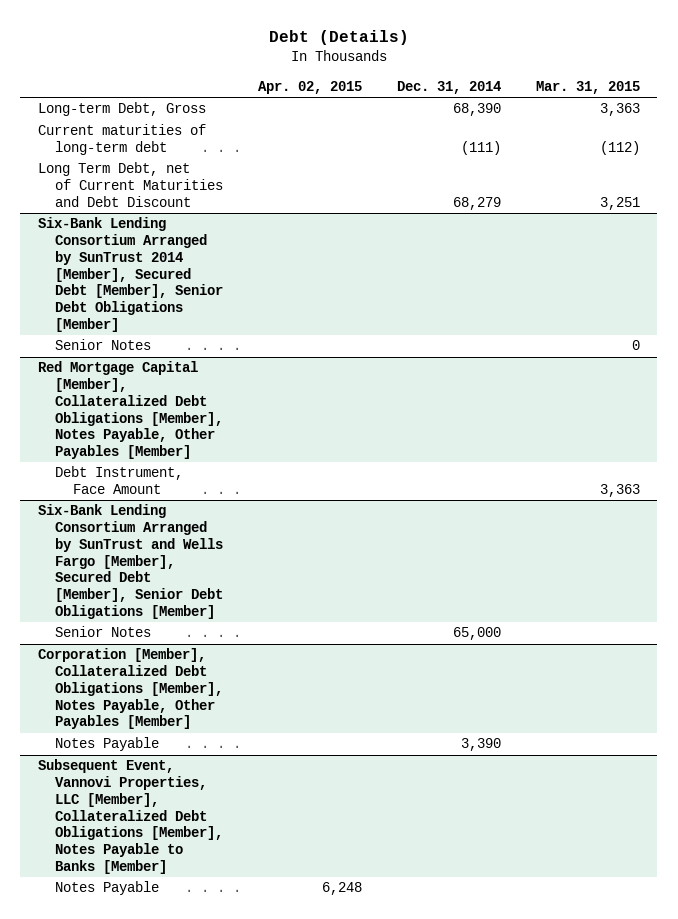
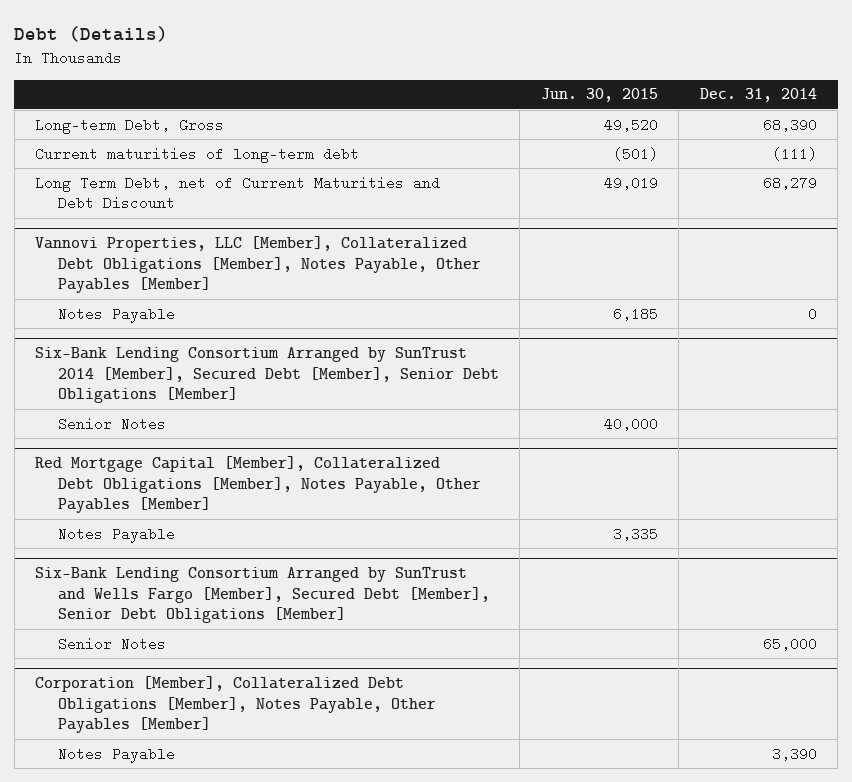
[258,80,363,94] Apr. 02, 2015 -> none
[535,80,640,94] Mar. 31, 2015 -> none
none -> [540,88,658,103] Jun. 30, 2015
none -> [35,236,482,294] Vannovi Properties, LLC [Member], Collateralized Debt Obligations [Member], Notes Payable, Other Payables [Member]
none -> [58,306,176,323] Notes Payable
[55,466,184,495] Debt Instrument, Face Amount -> none
none -> [58,526,176,543] Notes Payable
[37,759,224,874] Subsequent Event, Vannovi Properties, LLC [Member], Collateralized Debt Obligations [Member], Notes Payable to Banks [Member] -> none
[55,881,160,896] Notes Payable -> none

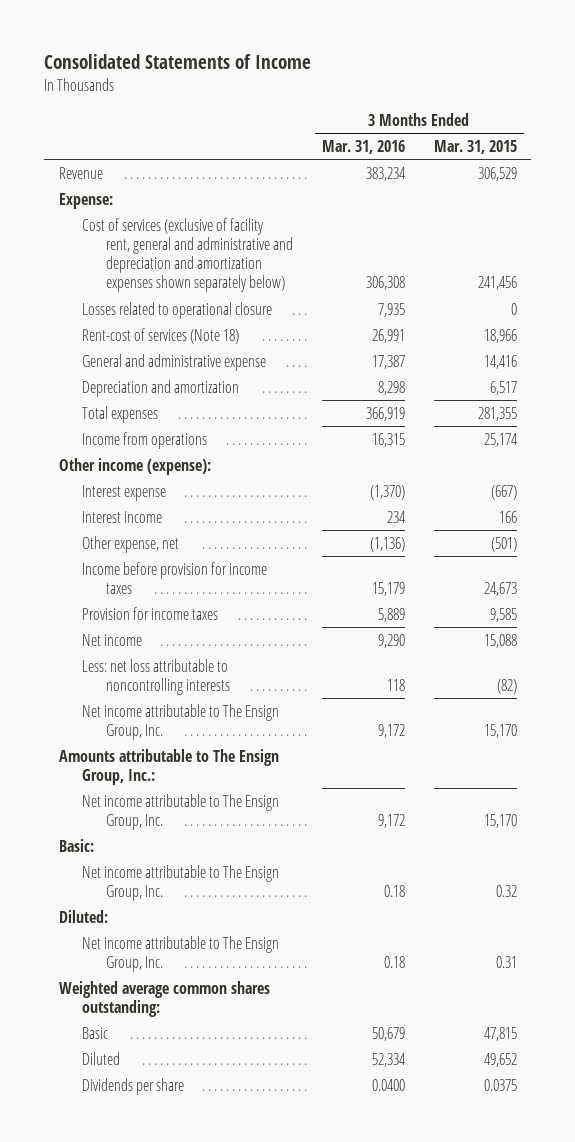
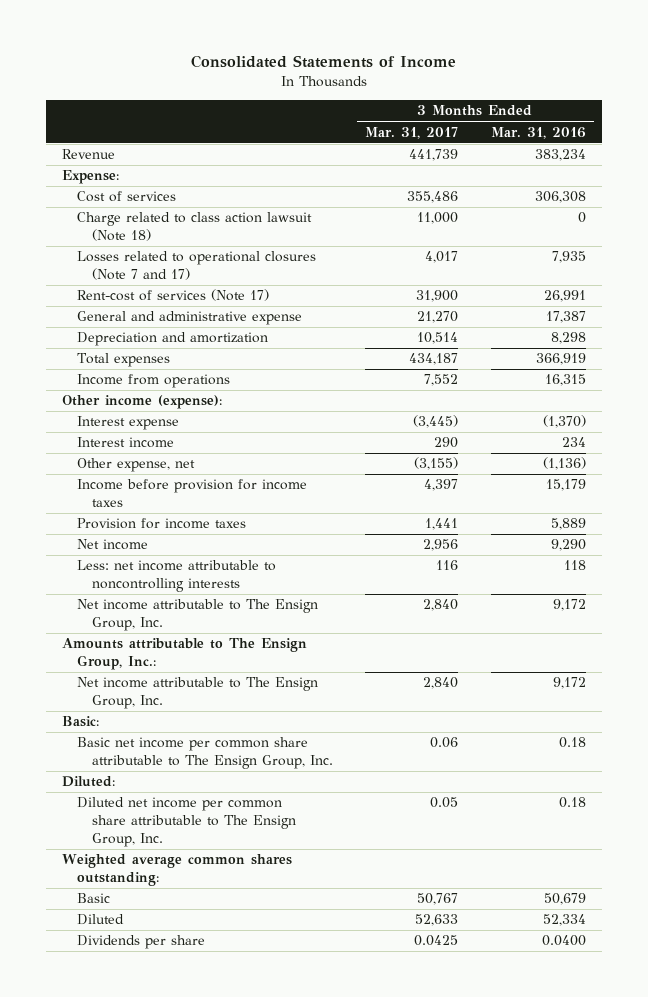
[433,139,517,154] Mar. 31, 2015 -> none
none -> [365,126,459,139] Mar. 31, 2017
[82,217,293,293] Cost of services (exclusive of facility rent, general and administrative and depreciation and amortization expenses shown separately below) -> [76,191,176,203] Cost of services
none -> [76,212,312,242] Charge related to class action lawsuit (Note 18)
[82,301,273,319] Losses related to operational closure -> [76,251,316,281] Losses related to operational closures (Note 7 and 17)
[82,327,240,344] Rent-cost of services (Note 18) -> [76,289,269,302] Rent-cost of services (Note 17)
[82,658,230,695] Less: net loss attributable to noncontrolling interests -> [76,560,276,593] Less: net income attributable to noncontrolling interests
[82,864,280,901] Net income attributable to The Ensign Group, Inc. -> [76,737,333,770] Basic net income per common share attributable to The Ensign Group, Inc.
[82,935,280,972] Net income attributable to The Ensign Group, Inc. -> [76,797,296,848] Diluted net income per common share attributable to The Ensign Group, Inc.

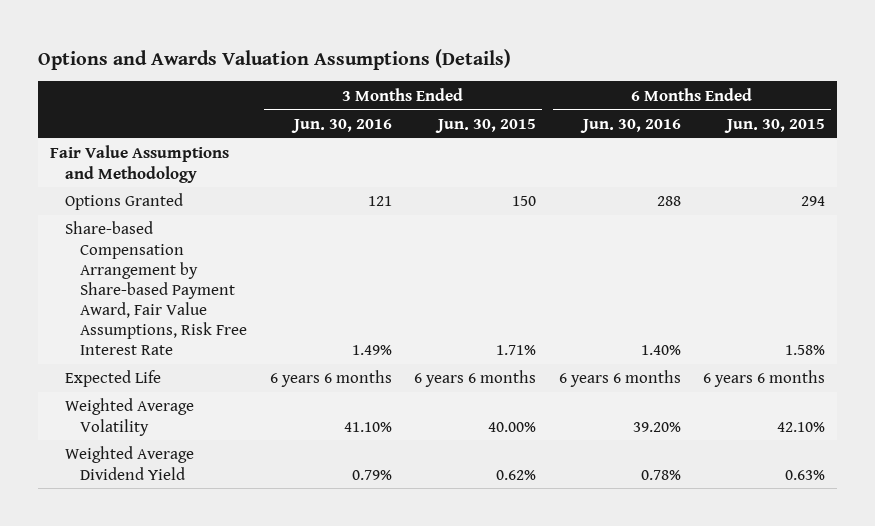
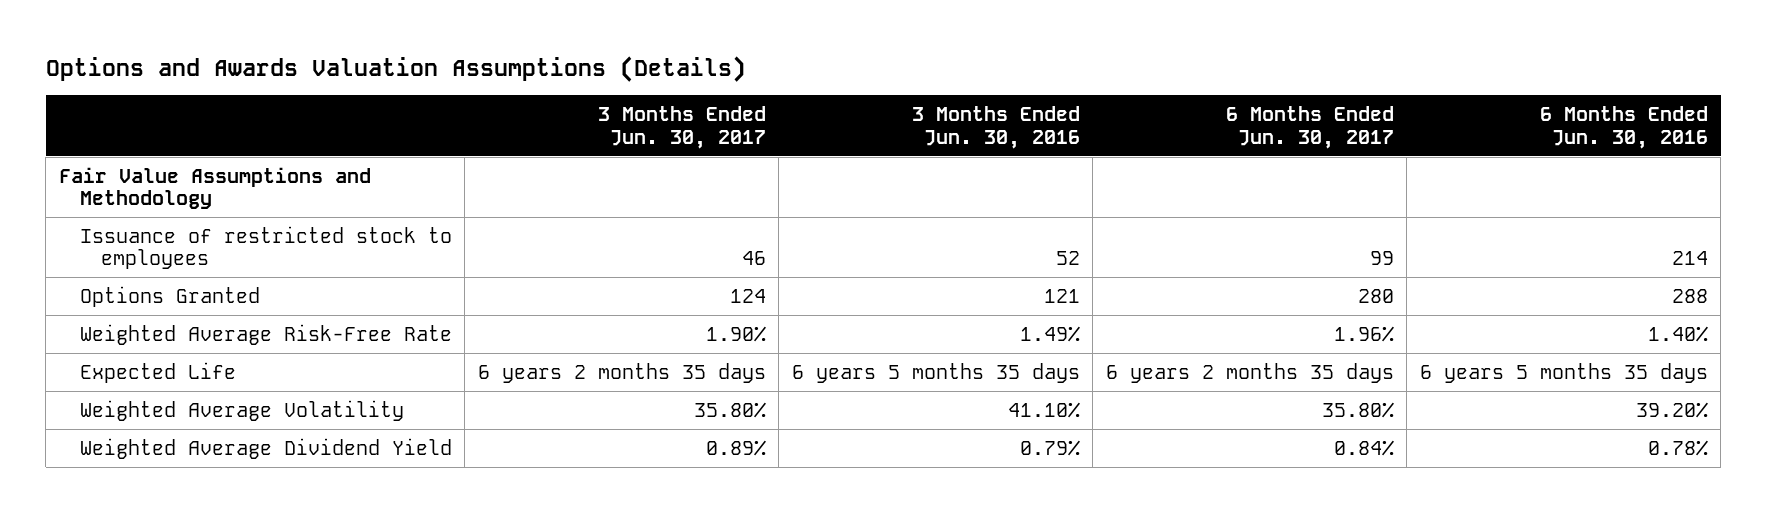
[435,118,537,133] Jun. 30, 2015 -> none
[724,118,826,133] Jun. 30, 2015 -> none
none -> [597,106,766,149] 3 Months Ended Jun. 30, 2017
none -> [1225,106,1394,149] 6 Months Ended Jun. 30, 2017
none -> [80,225,453,270] Issuance of restricted stock to employees
[64,221,248,356] Share-based Compensation Arrangement by Share-based Payment Award, Fair Value Assumptions, Risk Free Interest Rate -> [80,323,453,345] Weighted Average Risk-Free Rate
[269,370,392,388] 6 years 6 months -> [791,362,1080,383] 6 years 5 months 35 days
[558,370,681,388] 6 years 6 months -> [1419,362,1708,383] 6 years 5 months 35 days

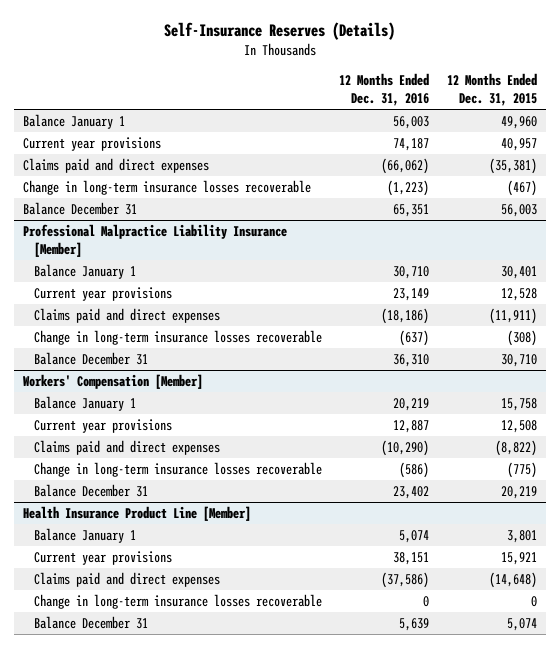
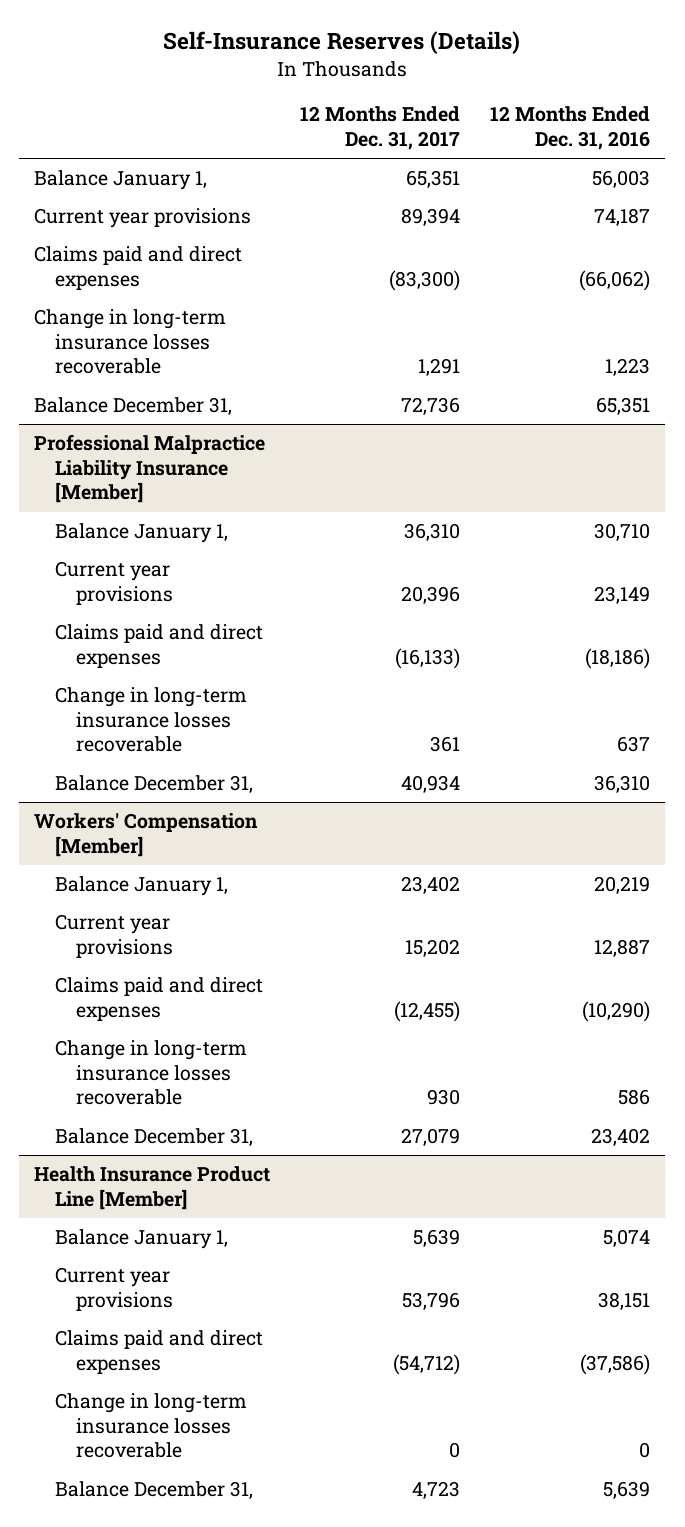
[447,73,538,107] 12 Months Ended Dec. 31, 2015 -> none
none -> [300,106,461,150] 12 Months Ended Dec. 31, 2017
[22,114,125,130] Balance January 1 -> [34,170,208,191] Balance January 1,
[387,180,430,197] (1,223) -> [605,358,651,377] 1,223
[22,202,137,216] Balance December 31 -> [34,397,233,416] Balance December 31,
[33,264,136,280] Balance January 1 -> [55,523,229,544] Balance January 1,
[399,330,430,347] (637) -> [617,736,651,753] 637
[33,352,148,366] Balance December 31 -> [55,775,254,794] Balance December 31,
[33,396,136,412] Balance January 1 -> [55,876,229,897] Balance January 1,
[399,462,430,479] (586) -> [618,1089,651,1106] 586
[33,484,148,498] Balance December 31 -> [55,1128,254,1147] Balance December 31,
[33,528,136,544] Balance January 1 -> [55,1229,229,1250] Balance January 1,
[33,616,148,630] Balance December 31 -> [55,1481,254,1500] Balance December 31,

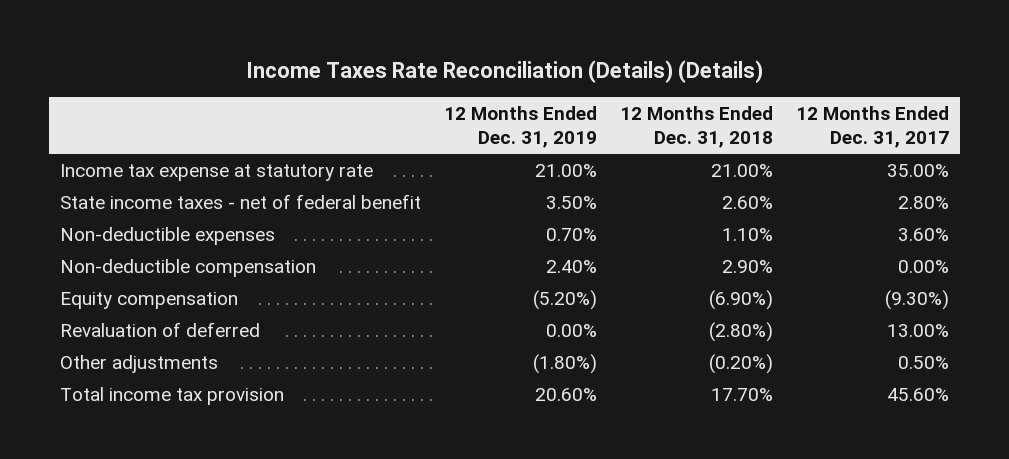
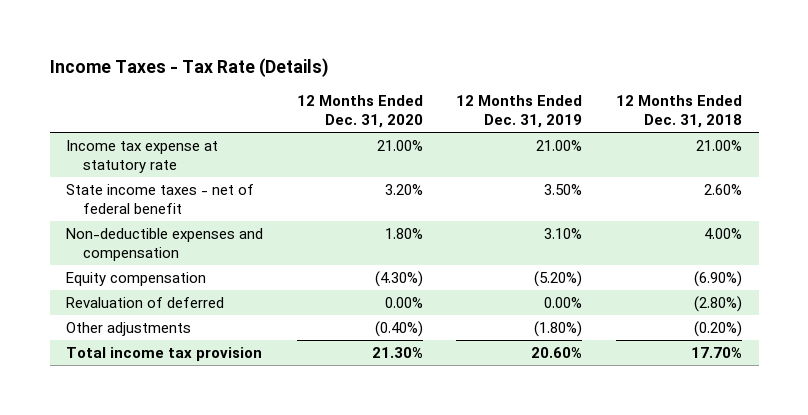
[245,60,763,84] Income Taxes Rate Reconciliation (Details) (Details) -> [49,58,329,78] Income Taxes - Tax Rate (Details)
[795,105,949,148] 12 Months Ended Dec. 31, 2017 -> none
none -> [296,95,423,128] 12 Months Ended Dec. 31, 2020
[60,258,317,277] Non-deductible compensation -> none
[60,226,276,245] Non-deductible expenses -> [66,227,264,261] Non-deductible expenses and compensation
[546,227,598,241] 0.70% -> [544,227,583,239] 3.10%
[721,227,773,241] 1.10% -> [703,227,742,239] 4.00%

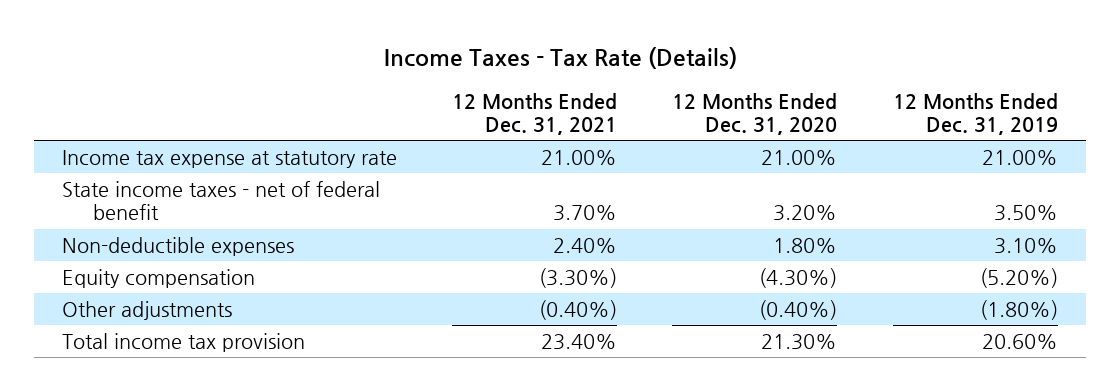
[615,95,742,128] 12 Months Ended Dec. 31, 2018 -> none
none -> [452,92,618,136] 12 Months Ended Dec. 31, 2021
[66,227,264,261] Non-deductible expenses and compensation -> [61,237,294,257] Non-deductible expenses
[66,296,225,308] Revaluation of deferred -> none

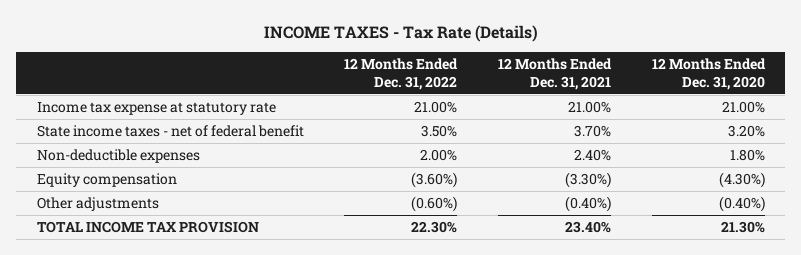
[383,46,737,69] Income Taxes - Tax Rate (Details) -> [263,24,538,42] INCOME TAXES - Tax Rate (Details)
[892,92,1058,136] 12 Months Ended Dec. 31, 2019 -> none
none -> [344,58,459,90] 12 Months Ended Dec. 31, 2022
[61,333,305,353] Total income tax provision -> [36,221,259,234] TOTAL INCOME TAX PROVISION

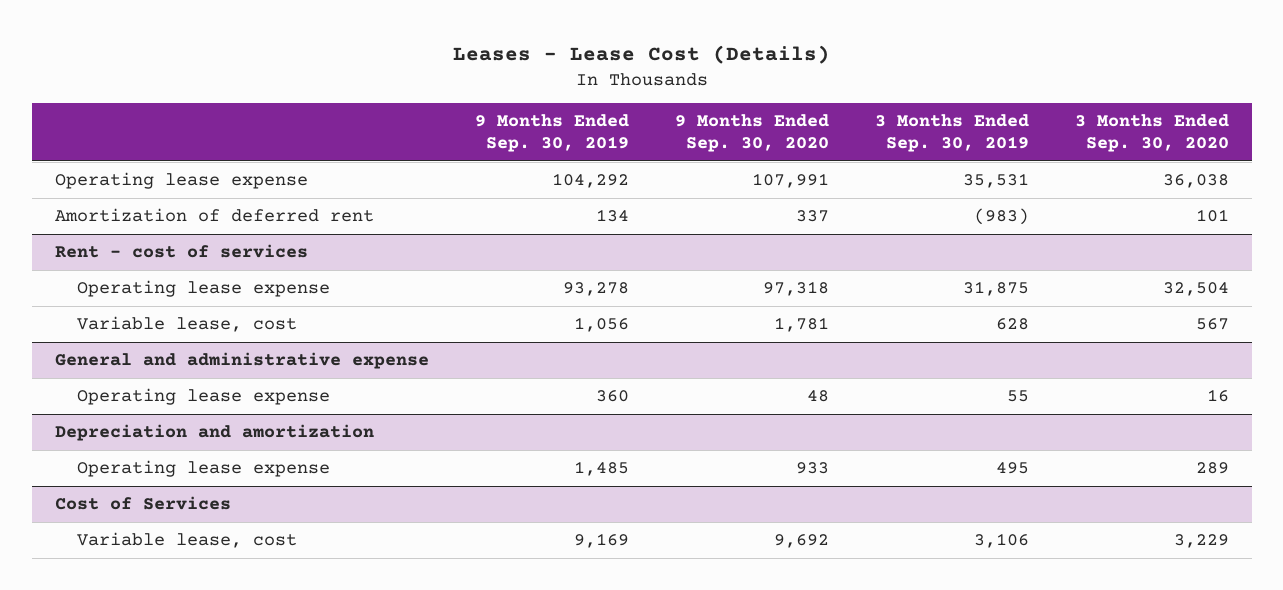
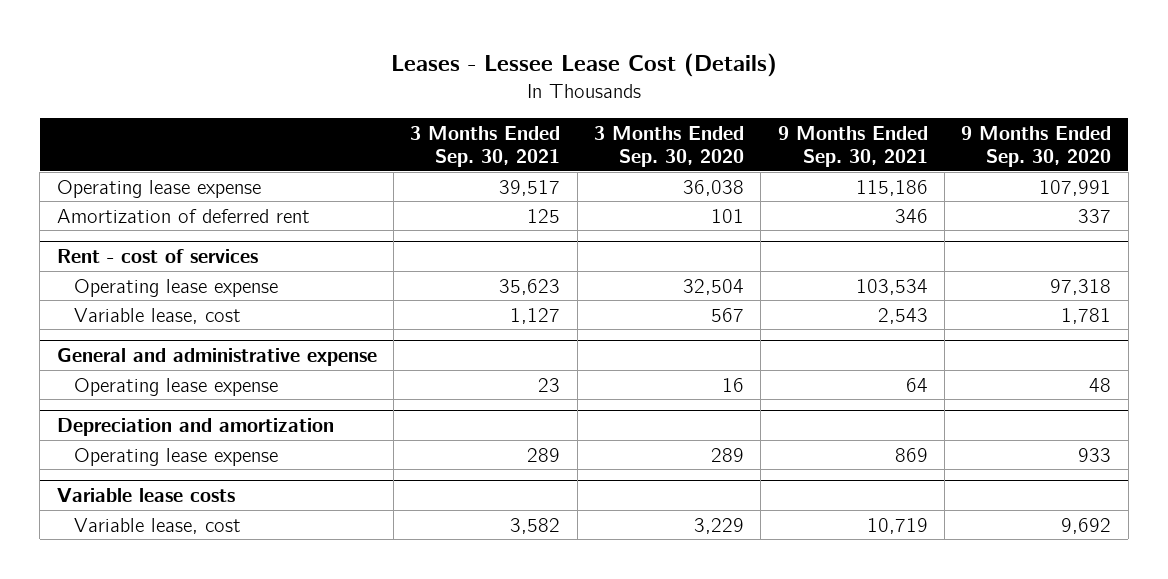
[452,44,830,64] Leases - Lease Cost (Details) -> [390,53,777,78] Leases - Lessee Lease Cost (Details)
[474,114,629,153] 9 Months Ended Sep. 30, 2019 -> none
[874,114,1029,153] 3 Months Ended Sep. 30, 2019 -> none
none -> [410,125,561,167] 3 Months Ended Sep. 30, 2021
none -> [777,125,928,167] 9 Months Ended Sep. 30, 2021
[54,496,231,511] Cost of Services -> [56,488,235,503] Variable lease costs

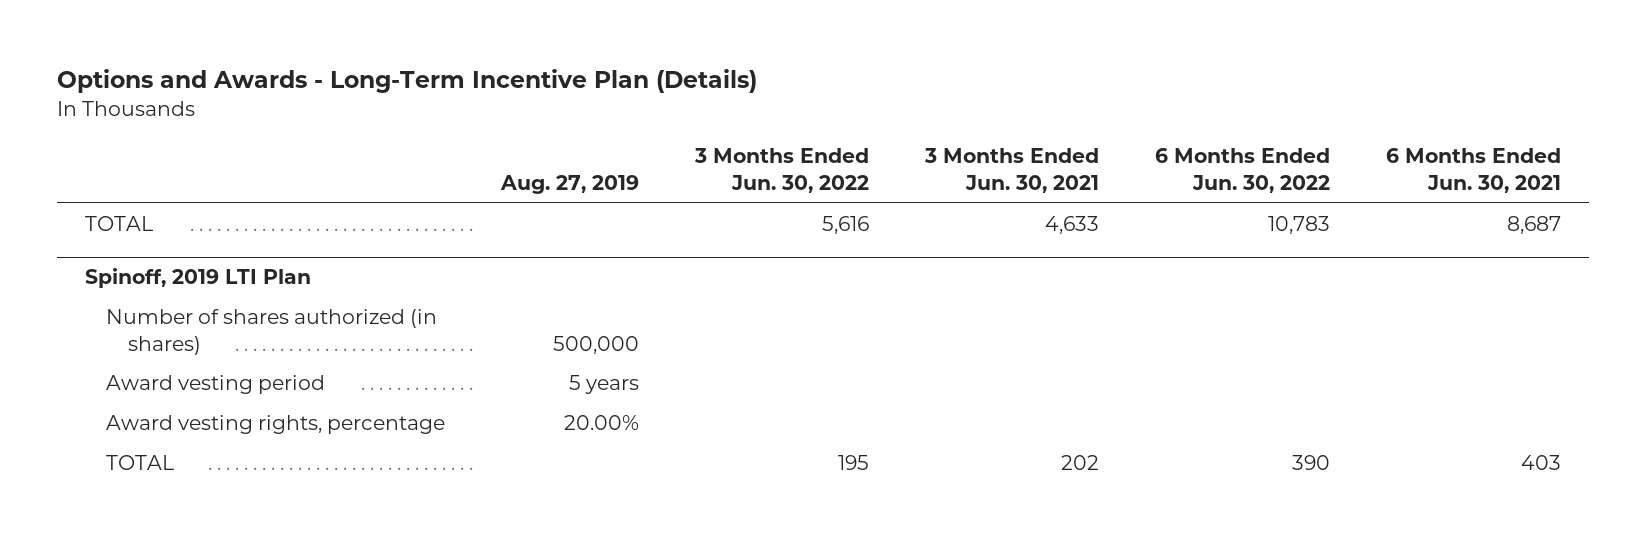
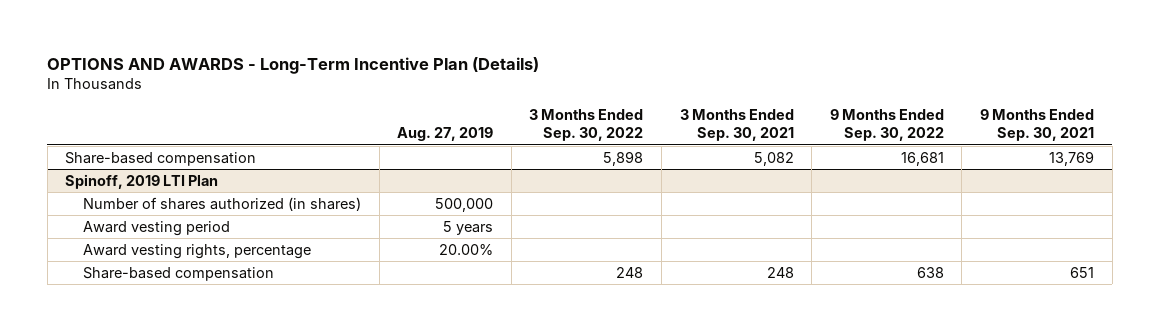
[56,69,757,94] Options and Awards - Long-Term Incentive Plan (Details) -> [47,56,540,74] OPTIONS AND AWARDS - Long-Term Incentive Plan (Details)
[694,148,870,193] 3 Months Ended Jun. 30, 2022 -> none
[924,148,1100,193] 3 Months Ended Jun. 30, 2021 -> none
[1155,148,1331,193] 6 Months Ended Jun. 30, 2022 -> none
[1386,148,1562,193] 6 Months Ended Jun. 30, 2021 -> none
none -> [529,109,644,142] 3 Months Ended Sep. 30, 2022
none -> [679,109,794,142] 3 Months Ended Sep. 30, 2021
none -> [829,109,944,142] 9 Months Ended Sep. 30, 2022
none -> [979,109,1094,142] 9 Months Ended Sep. 30, 2021
[84,215,153,231] TOTAL -> [65,151,257,166] Share-based compensation
[106,454,175,470] TOTAL -> [83,266,275,281] Share-based compensation

